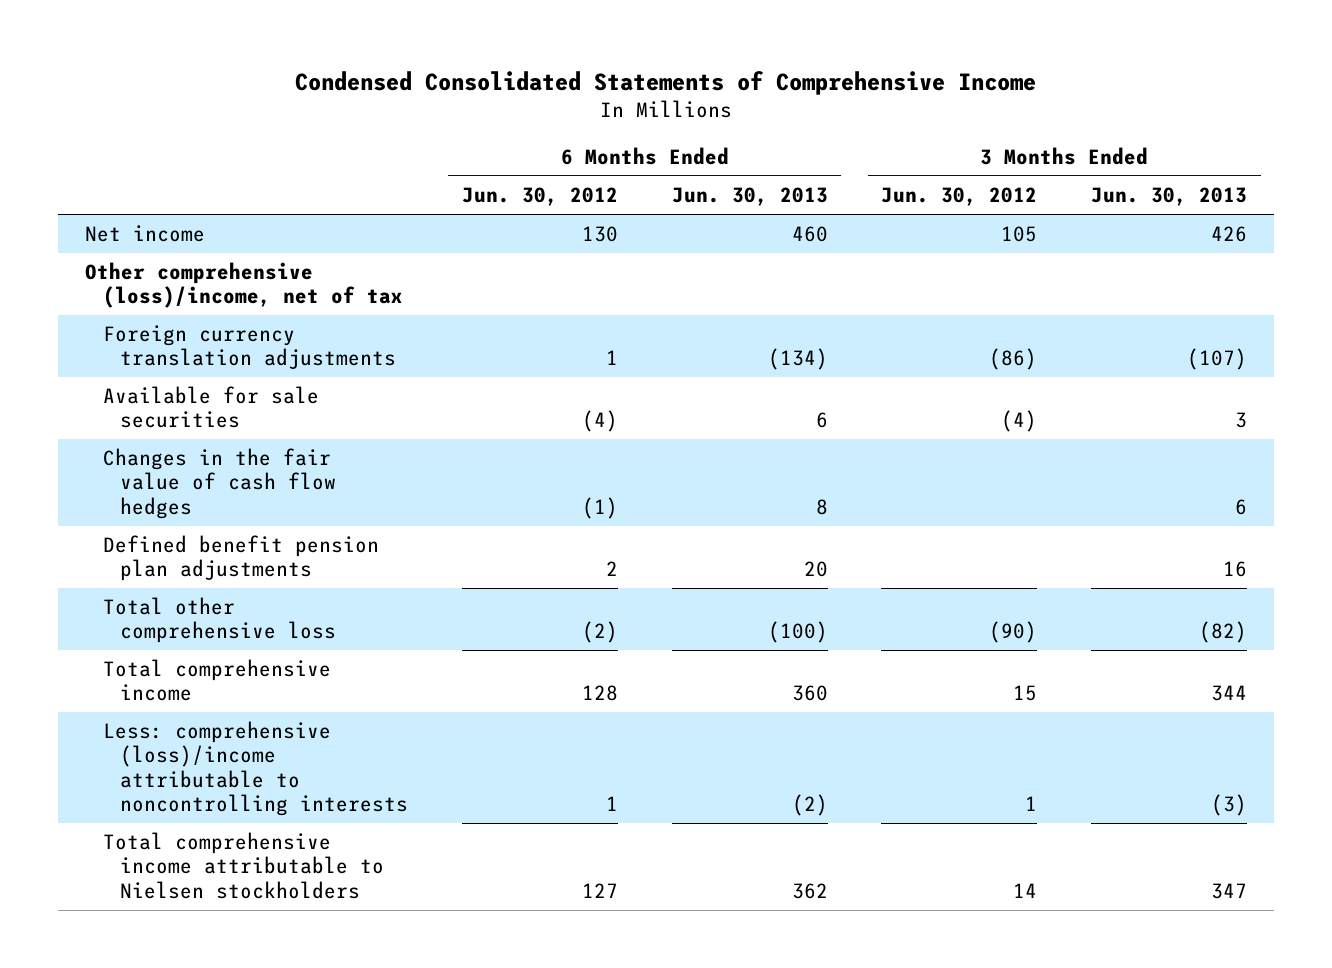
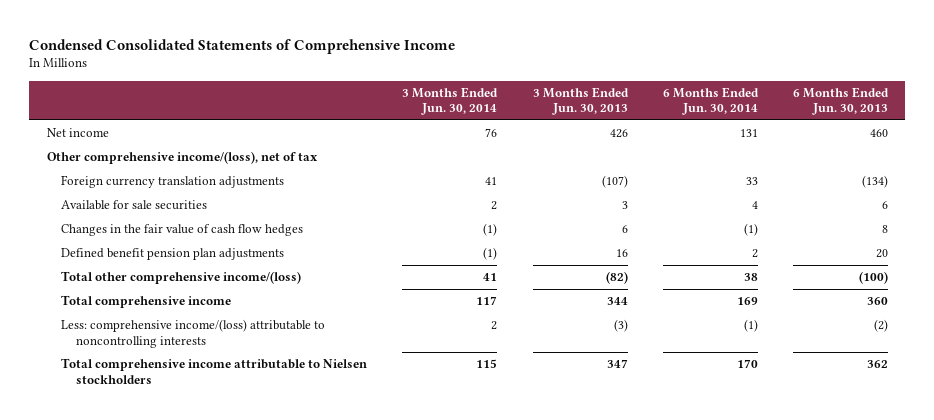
[461,187,618,207] Jun. 30, 2012 -> none
[881,187,1038,207] Jun. 30, 2012 -> none
none -> [402,86,499,116] 3 Months Ended Jun. 30, 2014
none -> [662,86,759,116] 6 Months Ended Jun. 30, 2014
[85,262,403,309] Other comprehensive (loss)/income, net of tax -> [46,151,318,165] Other comprehensive income/(loss), net of tax
[102,597,337,644] Total other comprehensive loss -> [61,271,302,285] Total other comprehensive income/(loss)
[102,721,409,817] Less: comprehensive (loss)/income attributable to noncontrolling interests -> [61,319,326,348] Less: comprehensive income/(loss) attributable to noncontrolling interests

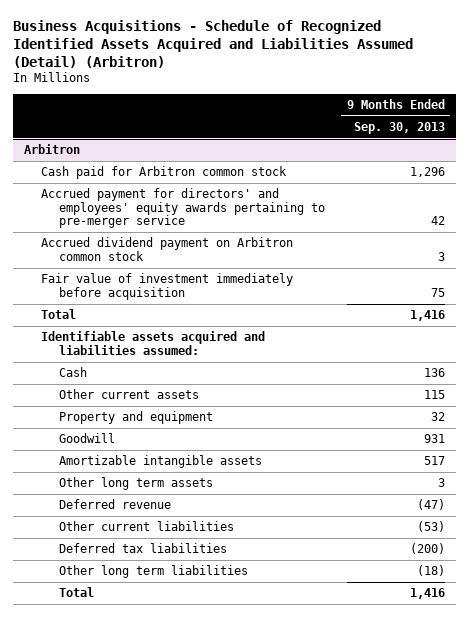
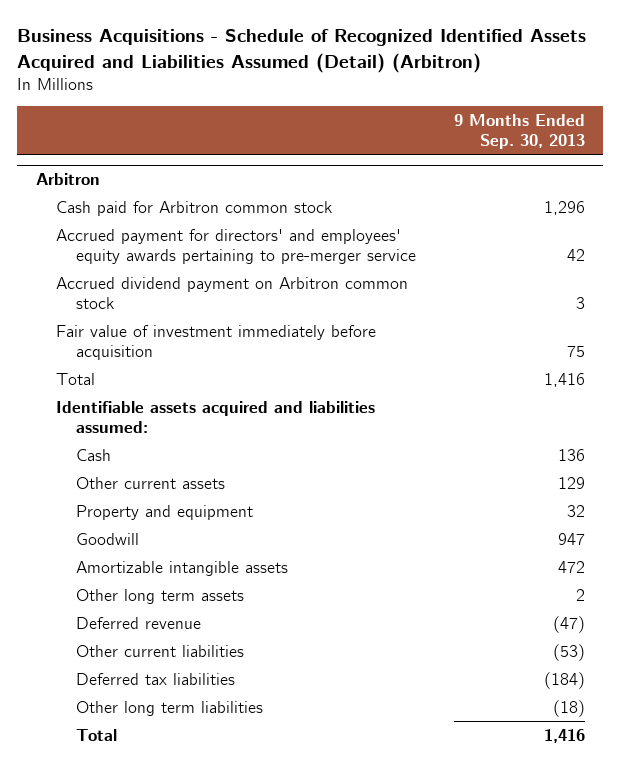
[423,390,445,400] 115 -> [557,476,585,489] 129
[423,434,445,444] 931 -> [557,532,585,545] 947
[423,456,445,466] 517 -> [557,560,585,573] 472
[437,478,445,488] 3 -> [575,588,585,601] 2
[409,543,445,555] (200) -> [543,671,585,689] (184)

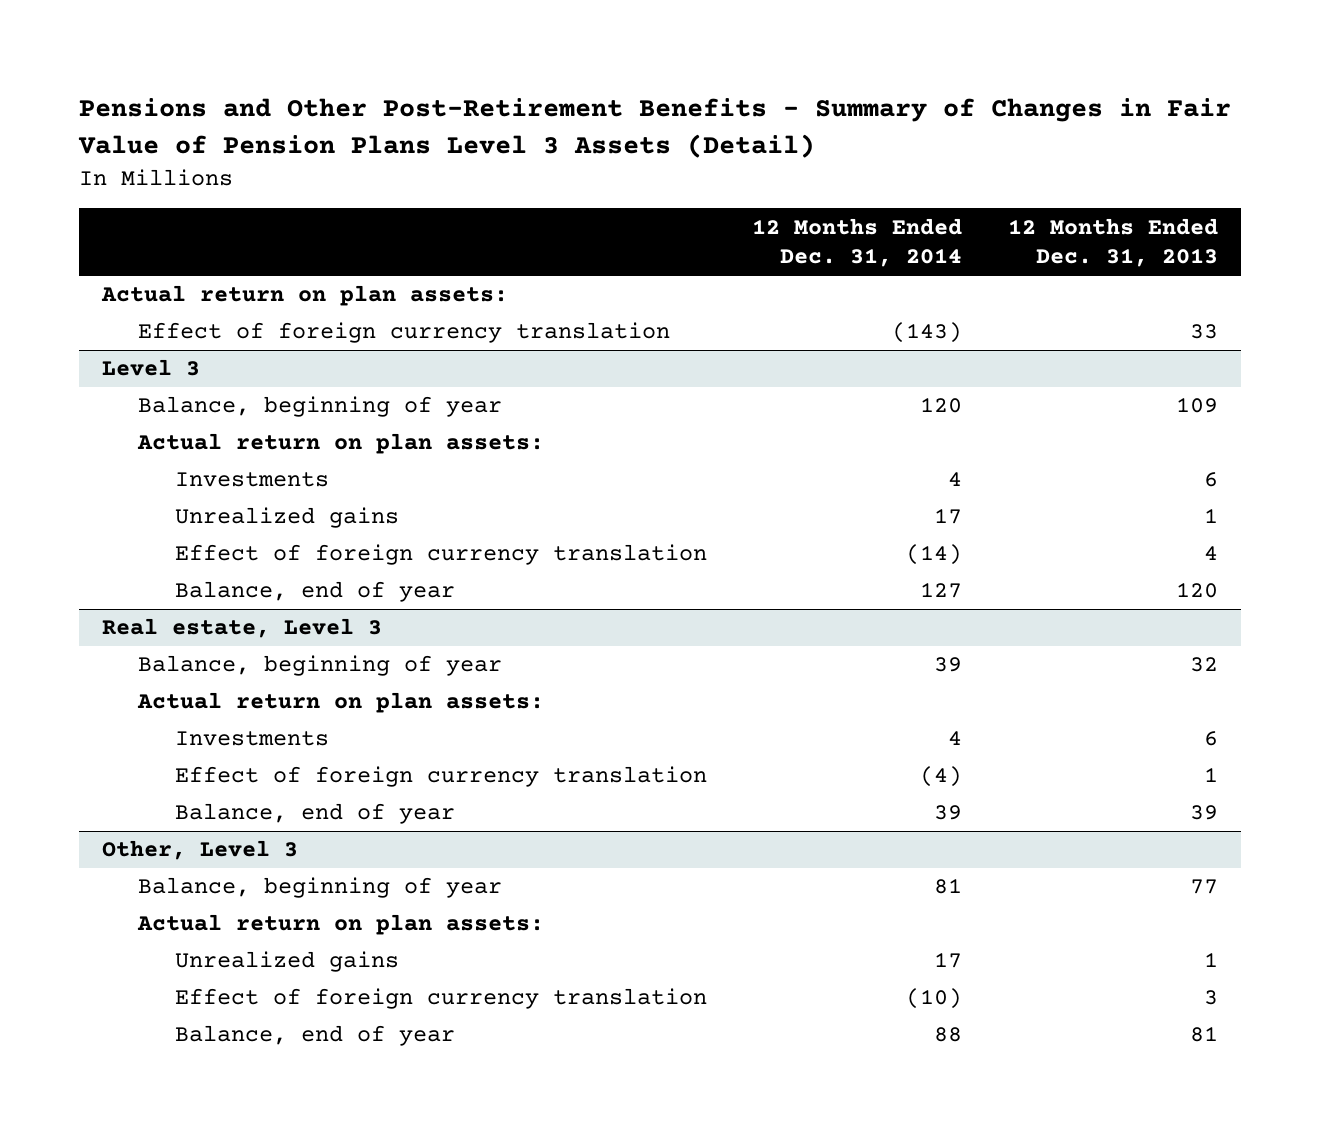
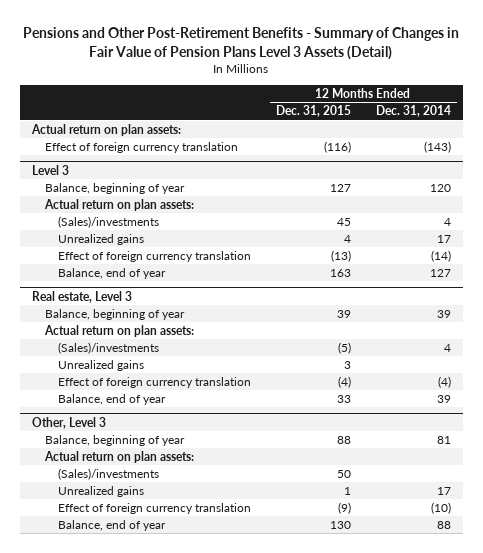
[1007,217,1218,268] 12 Months Ended Dec. 31, 2013 -> none
none -> [275,105,351,118] Dec. 31, 2015
[174,472,329,488] Investments -> [57,215,159,228] (Sales)/investments
[174,731,329,747] Investments -> [57,341,159,354] (Sales)/investments
none -> [57,359,144,371] Unrealized gains
none -> [57,467,159,480] (Sales)/investments

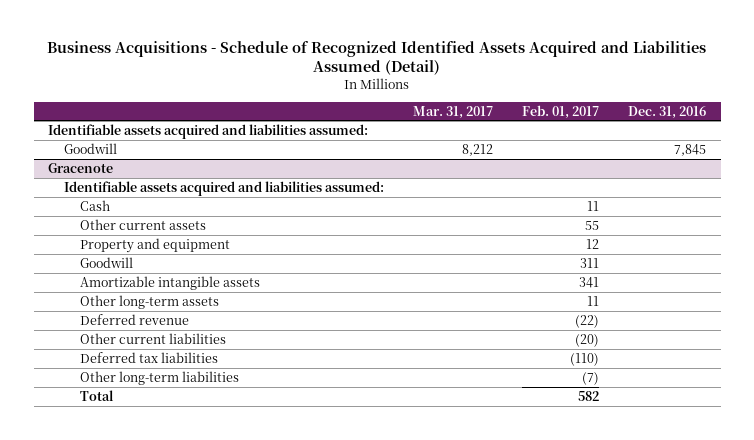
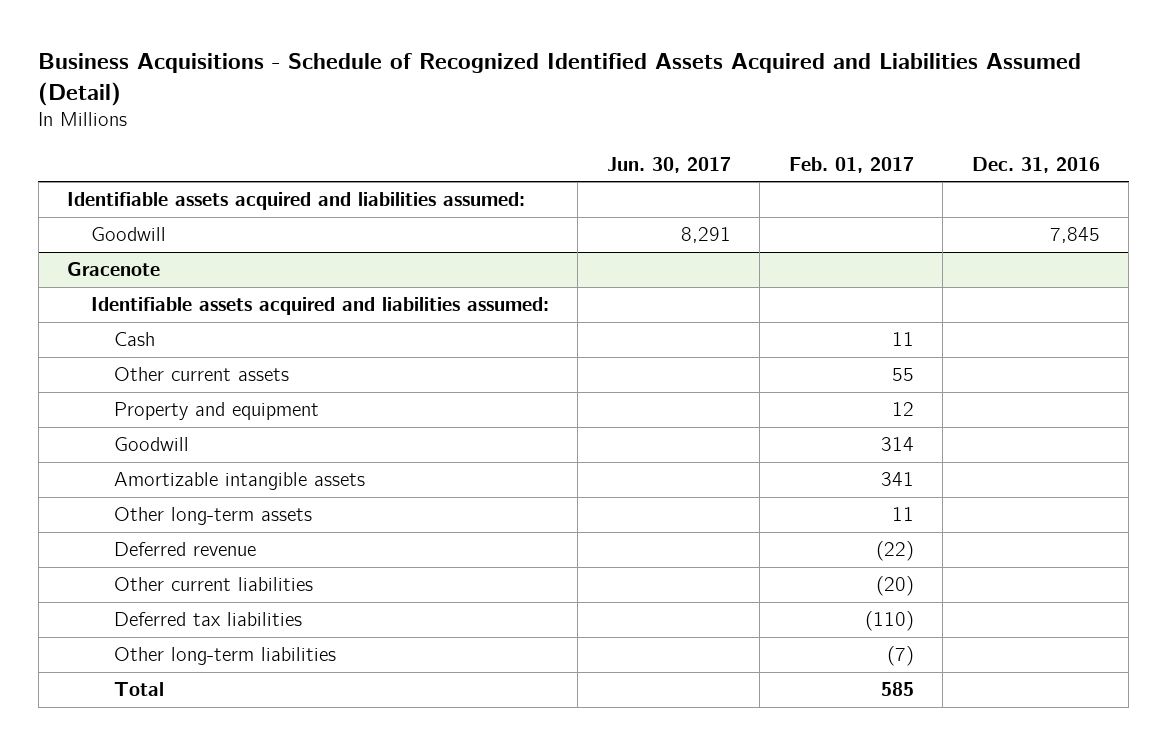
[413,105,494,119] Mar. 31, 2017 -> none
none -> [606,156,731,173] Jun. 30, 2017
[580,257,600,268] 311 -> [880,437,914,452] 314
[578,390,600,401] 582 -> [880,682,914,697] 585

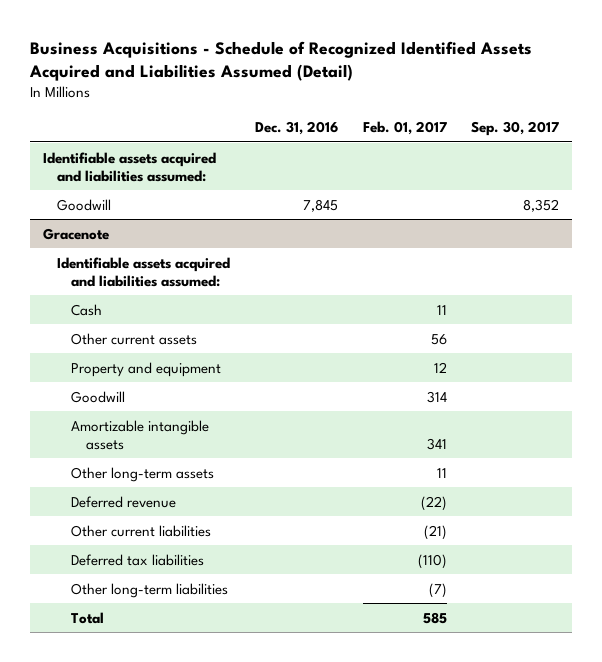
[606,156,731,173] Jun. 30, 2017 -> none
none -> [471,121,560,137] Sep. 30, 2017
[891,368,914,382] 55 -> [430,333,447,345] 56
[875,576,914,597] (20) -> [423,524,447,540] (21)

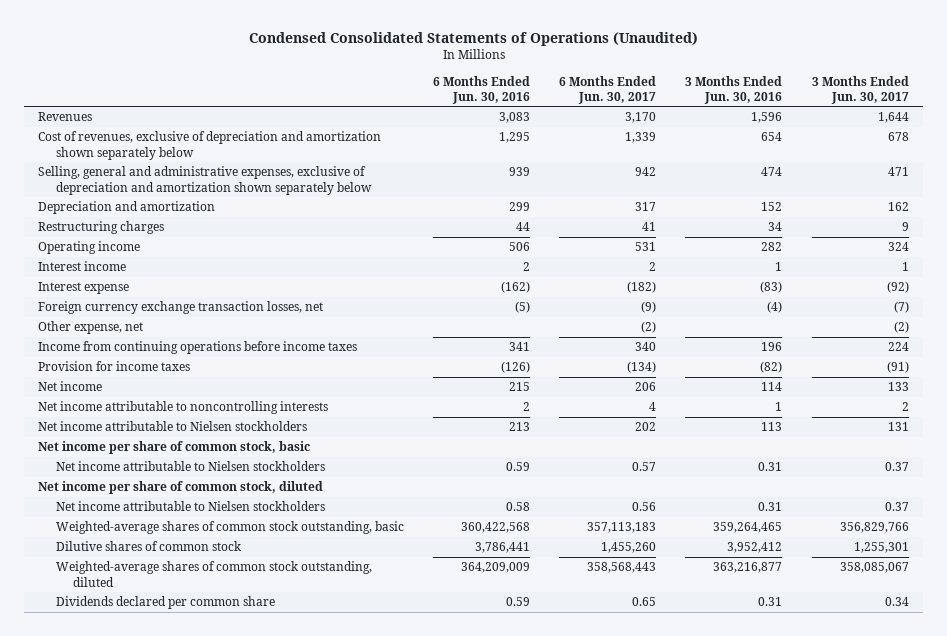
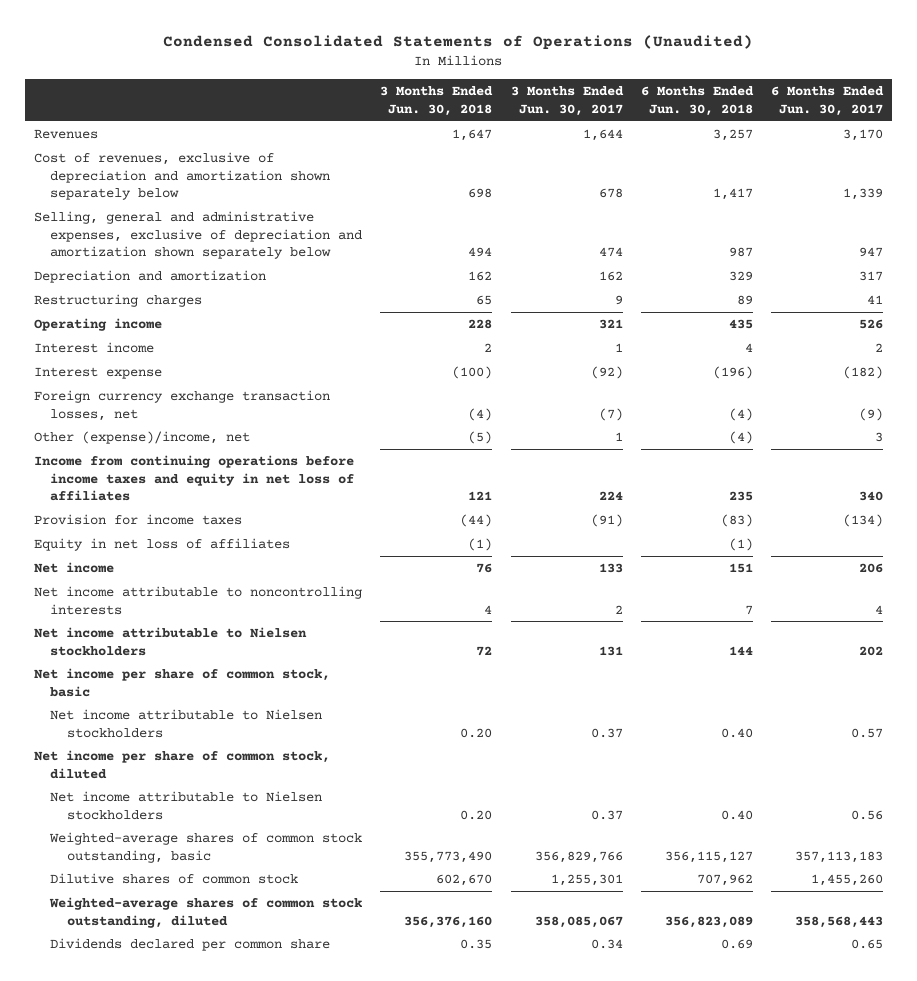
[432,75,530,104] 6 Months Ended Jun. 30, 2016 -> none
[685,75,783,104] 3 Months Ended Jun. 30, 2016 -> none
none -> [380,86,494,116] 3 Months Ended Jun. 30, 2018
none -> [640,86,754,116] 6 Months Ended Jun. 30, 2018
[635,167,657,177] 942 -> [859,247,884,258] 947
[887,167,909,177] 471 -> [598,247,623,258] 474
[635,242,657,252] 531 -> [859,318,884,329] 526
[887,242,909,252] 324 -> [598,318,623,329] 321
[38,321,144,335] Other expense, net -> [33,430,250,444] Other (expense)/income, net
[641,321,657,334] (2) -> [875,431,884,442] 3
[893,321,909,334] (2) -> [614,431,623,441] 1
[38,341,358,355] Income from continuing operations before income taxes -> [33,454,355,502] Income from continuing operations before income taxes and equity in net loss of affiliates
none -> [33,537,290,551] Equity in net loss of affiliates

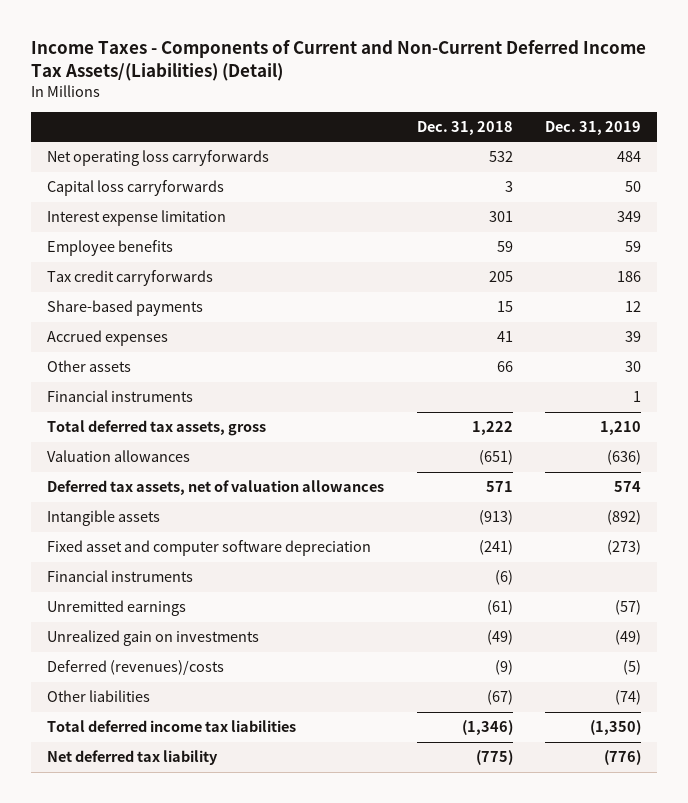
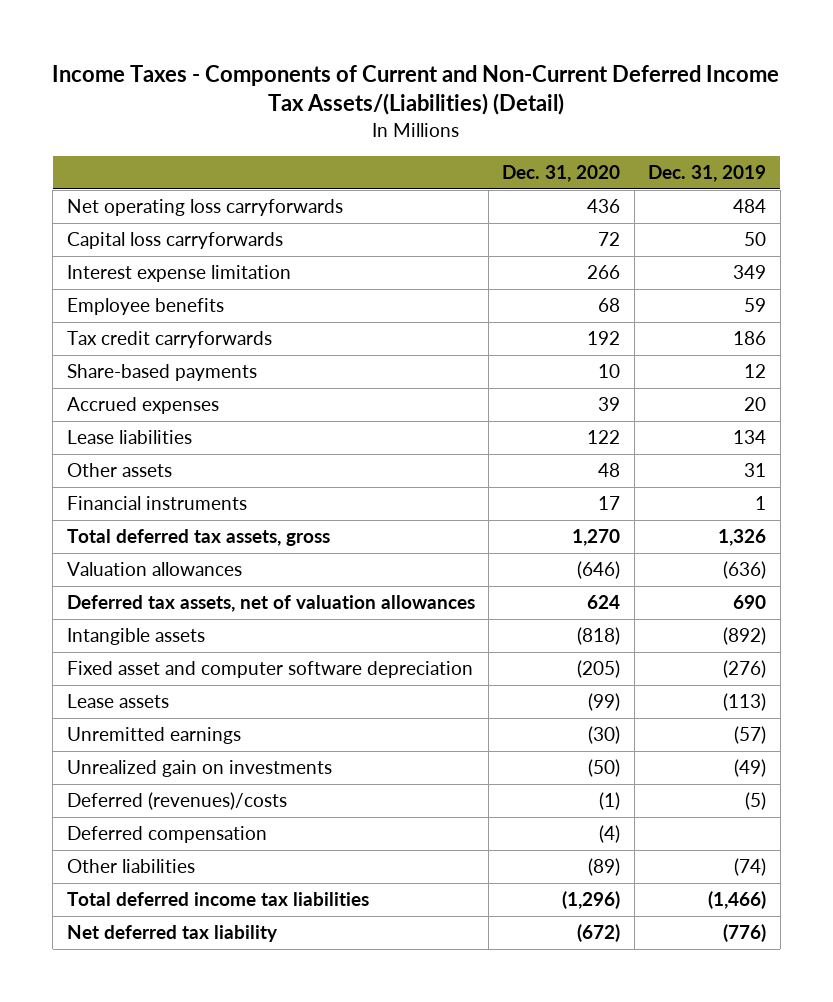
[416,120,513,135] Dec. 31, 2018 -> none
none -> [502,165,621,183] Dec. 31, 2020
[624,331,641,343] 39 -> [744,397,767,412] 20
none -> [66,430,192,445] Lease liabilities
[624,361,641,373] 30 -> [744,463,767,478] 31
[599,421,641,436] 1,210 -> [718,529,767,547] 1,326
[613,481,641,493] 574 -> [733,595,767,610] 690
[47,570,194,583] Financial instruments -> none
[606,540,641,556] (273) -> [723,660,767,679] (276)
none -> [66,694,169,709] Lease assets
none -> [66,826,267,844] Deferred compensation
[589,720,641,736] (1,350) -> [708,891,767,910] (1,466)

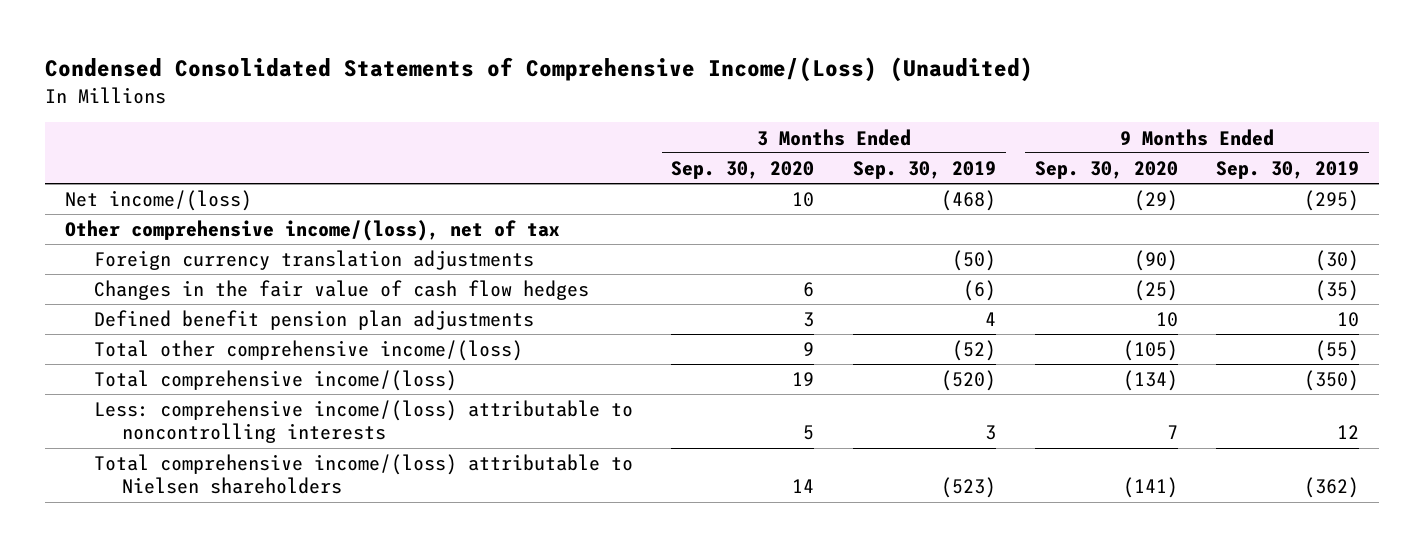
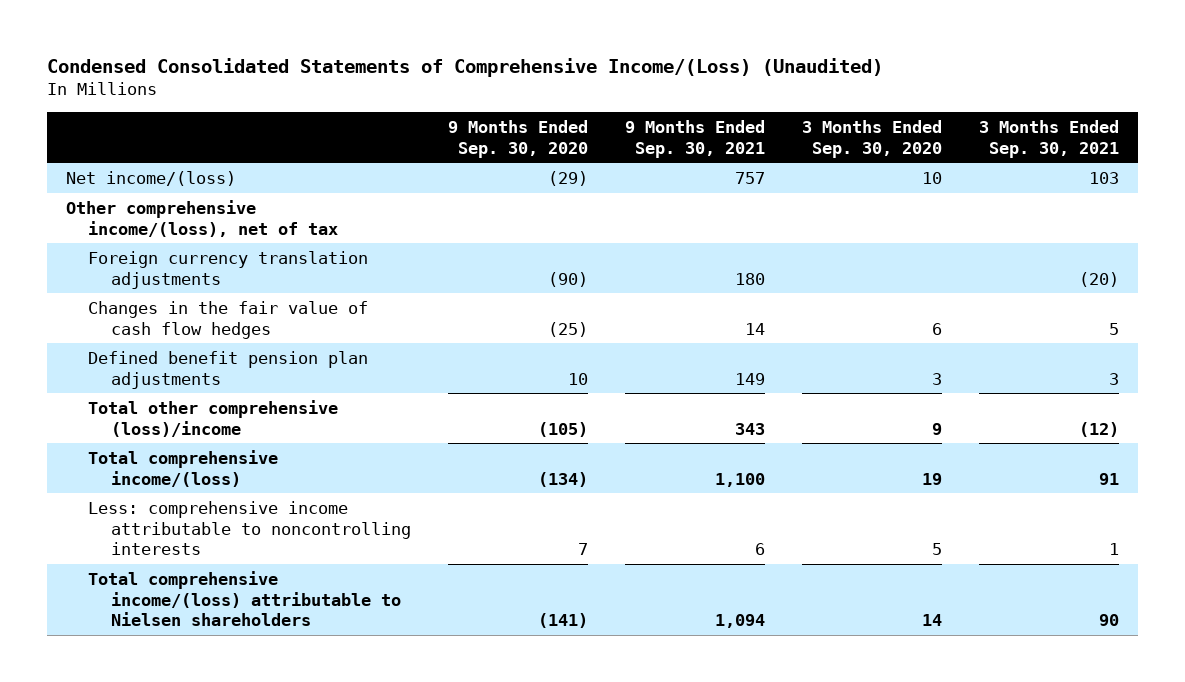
[852,160,996,179] Sep. 30, 2019 -> none
[1216,160,1360,179] Sep. 30, 2019 -> none
none -> [625,119,766,158] 9 Months Ended Sep. 30, 2021
none -> [979,119,1120,158] 3 Months Ended Sep. 30, 2021
[93,340,523,362] Total other comprehensive income/(loss) -> [88,399,339,437] Total other comprehensive (loss)/income
[93,400,633,444] Less: comprehensive income/(loss) attributable to noncontrolling interests -> [88,500,411,556] Less: comprehensive income attributable to noncontrolling interests

